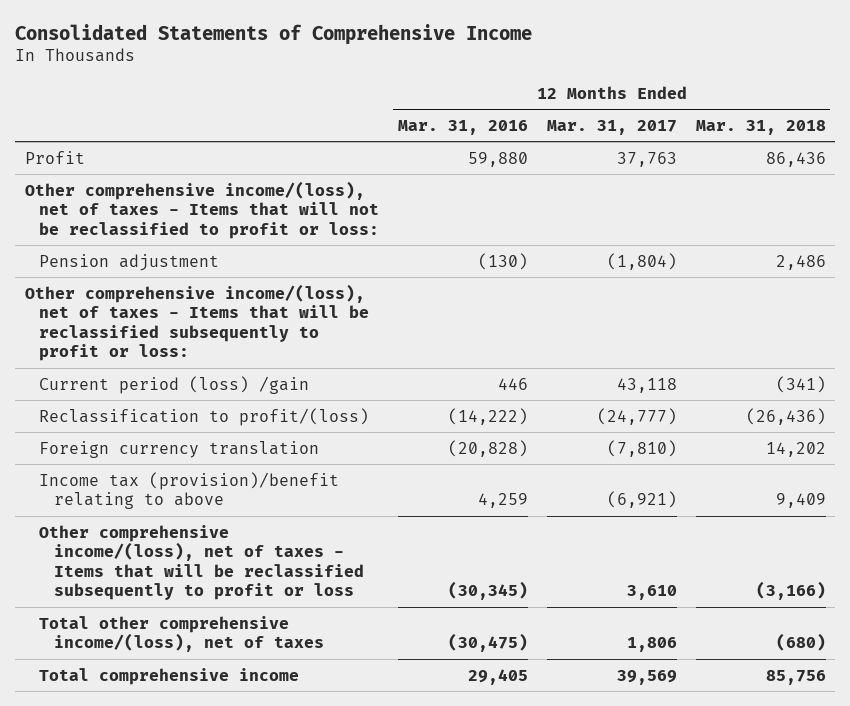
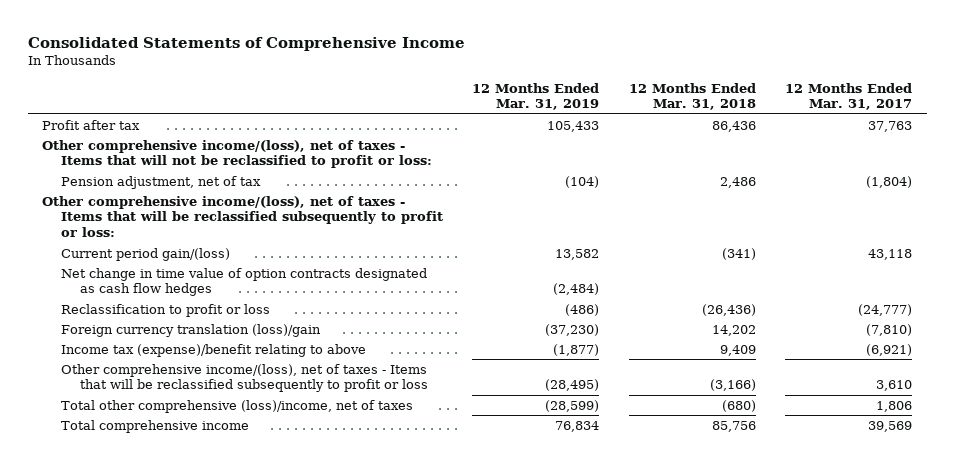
[398,119,529,135] Mar. 31, 2016 -> none
none -> [472,82,600,111] 12 Months Ended Mar. 31, 2019
[24,150,85,164] Profit -> [42,119,141,130] Profit after tax
[39,253,220,271] Pension adjustment -> [61,175,262,189] Pension adjustment, net of tax
[39,375,310,394] Current period (loss) /gain -> [61,247,231,261] Current period gain/(loss)
none -> [61,267,428,297] Net change in time value of option contracts designated as cash flow hedges
[39,407,370,426] Reclassification to profit/(loss) -> [61,303,271,317] Reclassification to profit or loss
[39,440,320,458] Foreign currency translation -> [61,323,322,337] Foreign currency translation (loss)/gain
[39,471,340,510] Income tax (provision)/benefit relating to above -> [61,343,367,357] Income tax (expense)/benefit relating to above
[39,615,324,653] Total other comprehensive income/(loss), net of taxes -> [61,399,414,413] Total other comprehensive (loss)/income, net of taxes

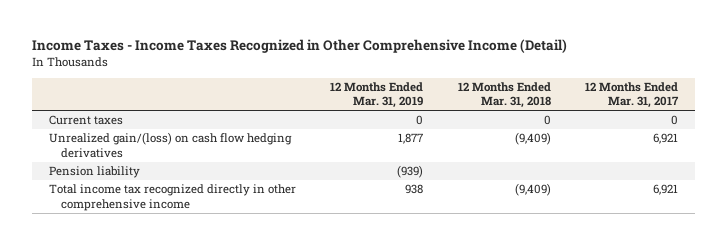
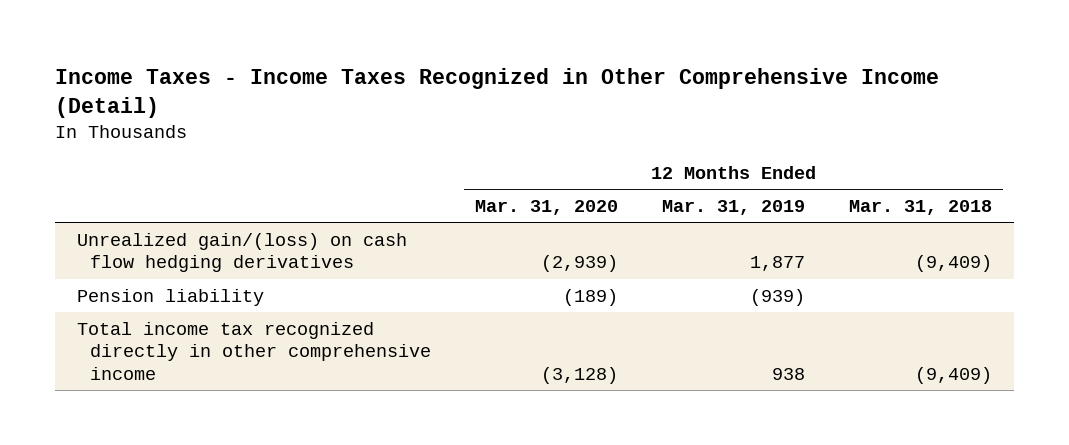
[584,81,679,109] 12 Months Ended Mar. 31, 2017 -> none
none -> [475,199,619,215] Mar. 31, 2020
[48,115,123,126] Current taxes -> none

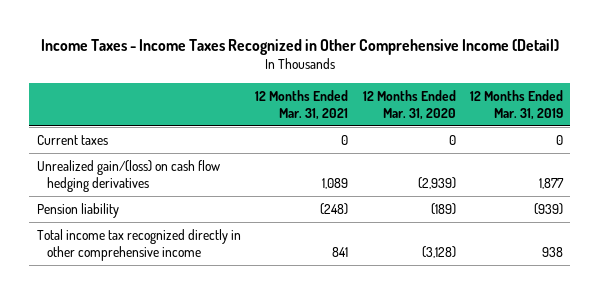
[849,199,993,215] Mar. 31, 2018 -> none
none -> [255,89,349,120] 12 Months Ended Mar. 31, 2021
none -> [36,135,108,146] Current taxes

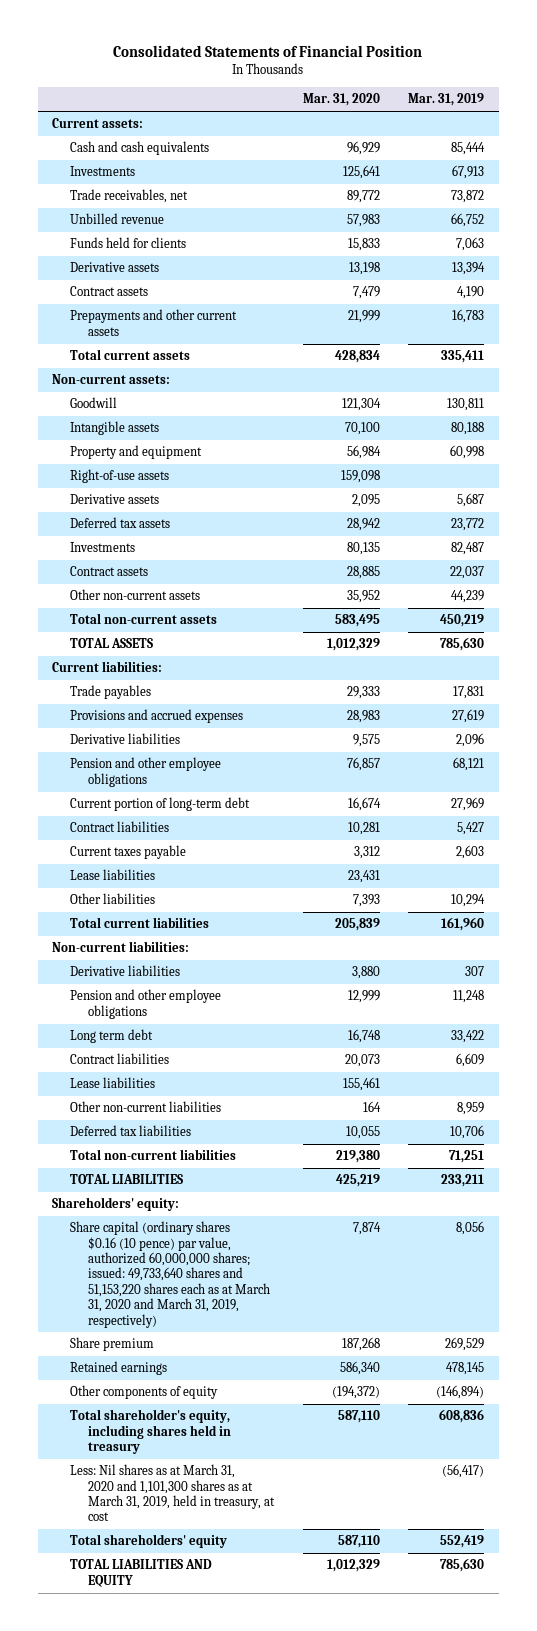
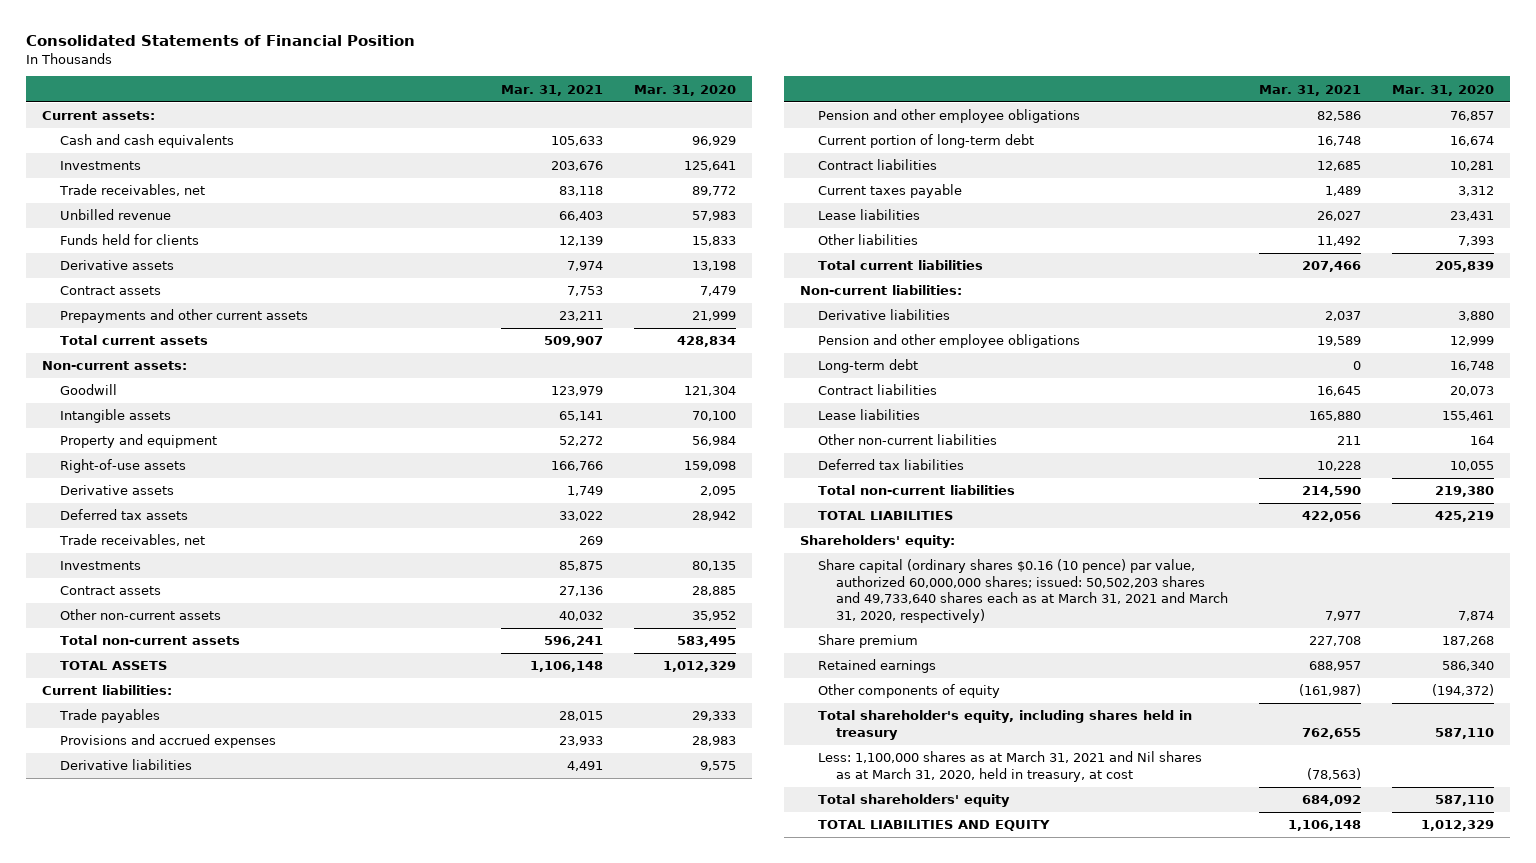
[408,93,485,107] Mar. 31, 2019 -> none
none -> [501,84,604,96] Mar. 31, 2021
none -> [59,534,206,547] Trade receivables, net
[70,1029,154,1044] Long term debt -> [817,359,918,374] Long-term debt
[70,1221,270,1328] Share capital (ordinary shares $0.16 (10 pence) par value, authorized 60,000,000 shares; issued: 49,733,640 shares and 51,153,220 shares each as at March 31, 2020 and March 31, 2019, respectively) -> [817,559,1229,623] Share capital (ordinary shares $0.16 (10 pence) par value, authorized 60,000,000 shares; issued: 50,502,203 shares and 49,733,640 shares each as at March 31, 2021 and March 31, 2020, respectively)
[70,1464,275,1522] Less: Nil shares as at March 31, 2020 and 1,101,300 shares as at March 31, 2019, held in treasury, at cost -> [817,751,1202,782] Less: 1,100,000 shares as at March 31, 2021 and Nil shares as at March 31, 2020, held in treasury, at cost

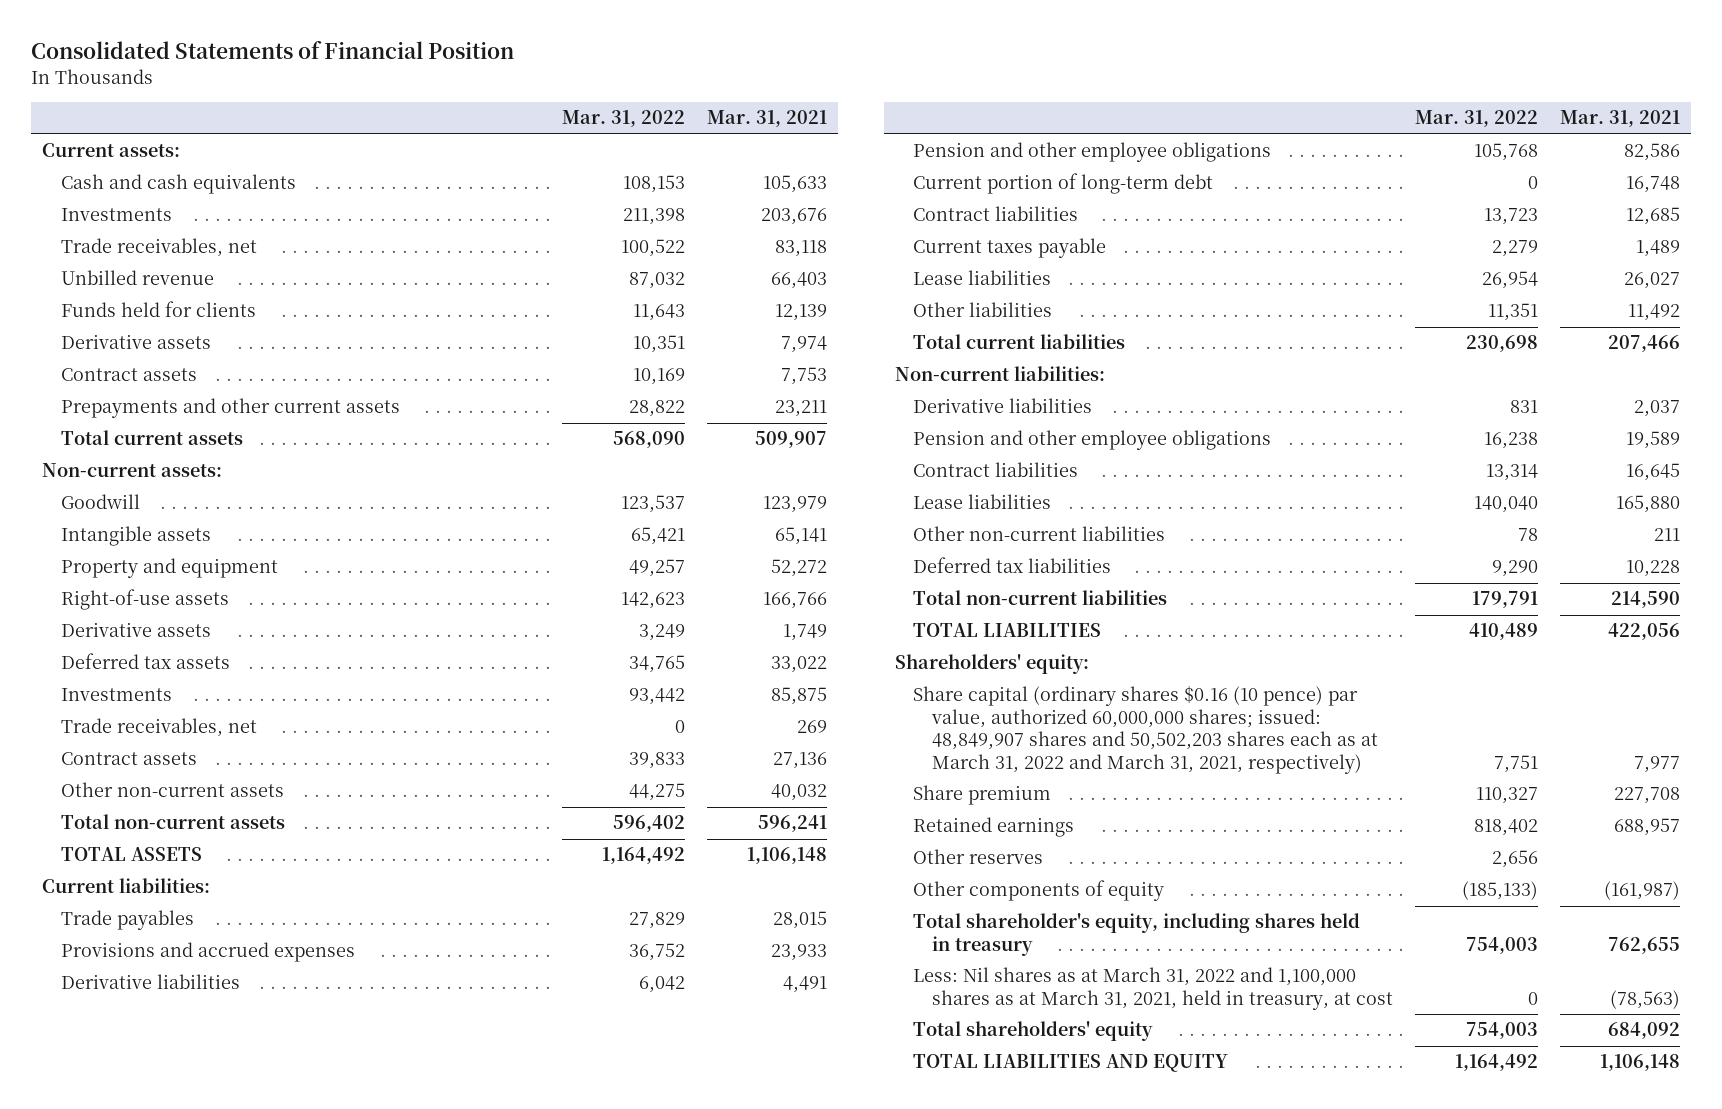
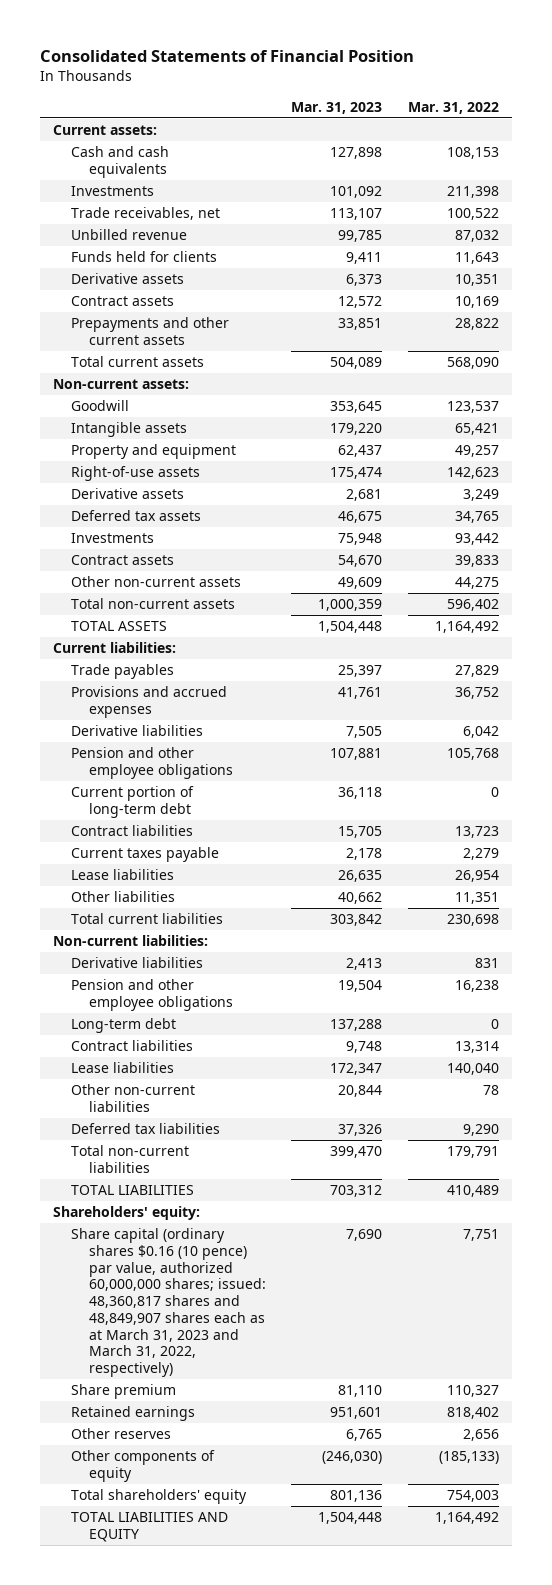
[707,110,828,128] Mar. 31, 2021 -> none
none -> [291,101,383,114] Mar. 31, 2023
[60,718,257,738] Trade receivables, net -> none
none -> [70,1018,176,1034] Long-term debt
[913,686,1379,774] Share capital (ordinary shares $0.16 (10 pence) par value, authorized 60,000,000 shares; issued: 48,849,907 shares and 50,502,203 shares each as at March 31, 2022 and March 31, 2021, respectively) -> [70,1228,266,1378] Share capital (ordinary shares $0.16 (10 pence) par value, authorized 60,000,000 shares; issued: 48,360,817 shares and 48,849,907 shares each as at March 31, 2023 and March 31, 2022, respectively)
[913,913,1361,956] Total shareholder's equity, including shares held in treasury -> none
[913,967,1394,1010] Less: Nil shares as at March 31, 2022 and 1,100,000 shares as at March 31, 2021, held in treasury, at cost -> none

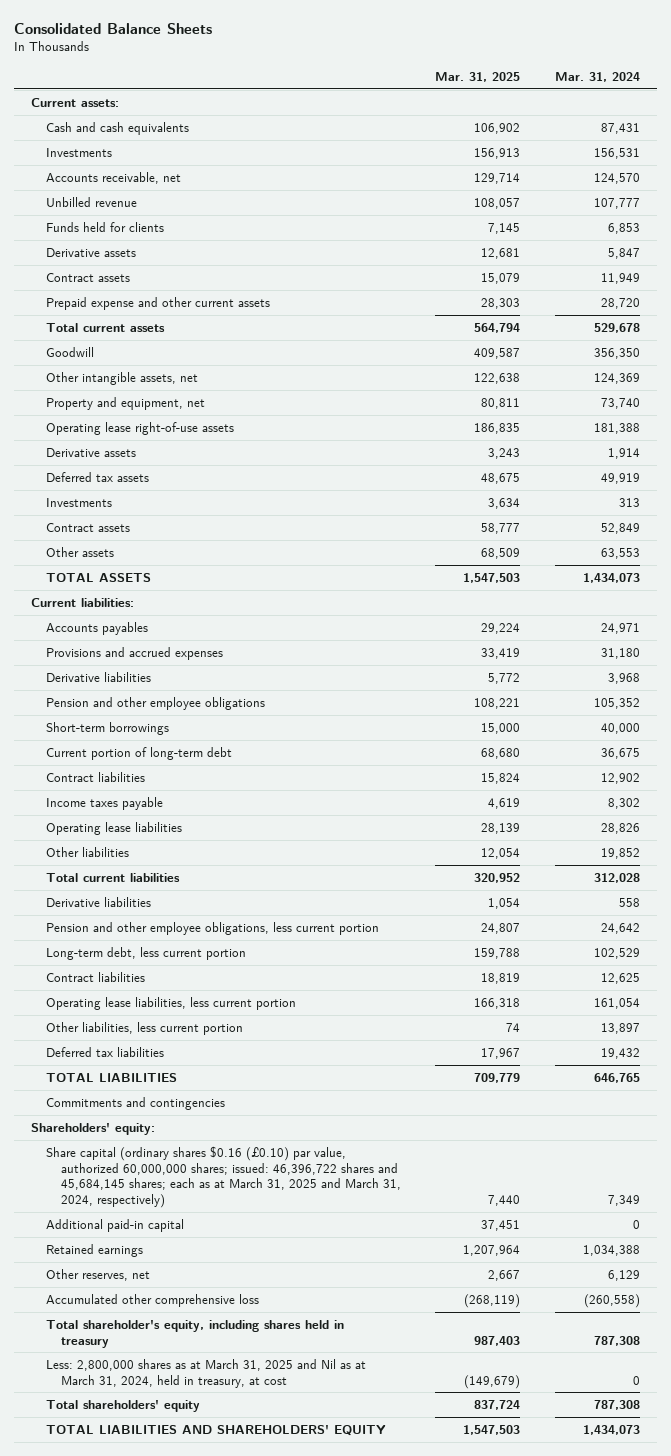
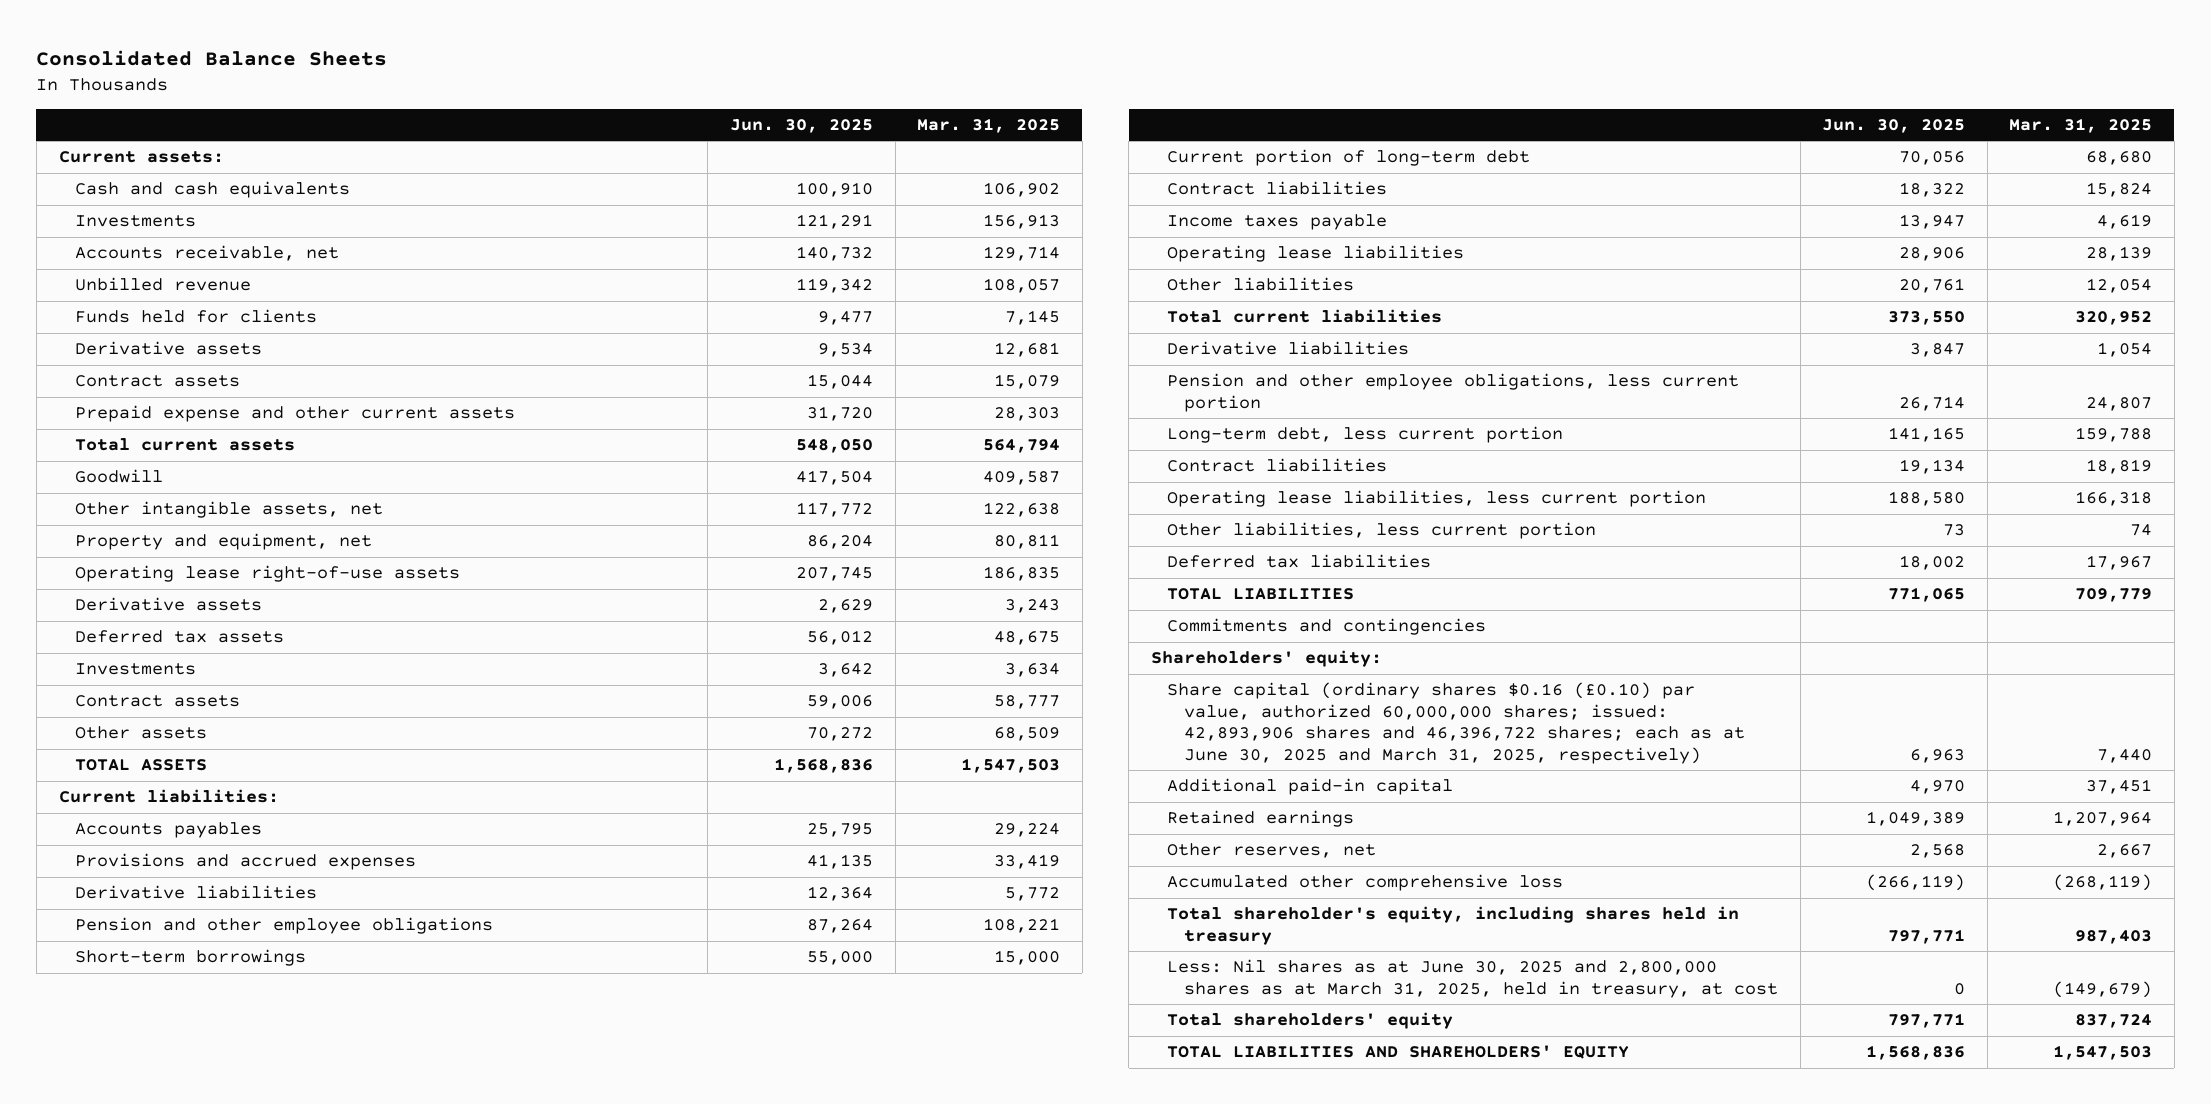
[554,72,640,83] Mar. 31, 2024 -> none
none -> [730,119,874,134] Jun. 30, 2025
[45,1145,401,1209] Share capital (ordinary shares $0.16 (£0.10) par value, authorized 60,000,000 shares; issued: 46,396,722 shares and 45,684,145 shares; each as at March 31, 2025 and March 31, 2024, respectively) -> [1167,682,1746,764] Share capital (ordinary shares $0.16 (£0.10) par value, authorized 60,000,000 shares; issued: 42,893,906 shares and 46,396,722 shares; each as at June 30, 2025 and March 31, 2025, respectively)
[45,1358,366,1388] Less: 2,800,000 shares as at March 31, 2025 and Nil as at March 31, 2024, held in treasury, at cost -> [1167,959,1779,998] Less: Nil shares as at June 30, 2025 and 2,800,000 shares as at March 31, 2025, held in treasury, at cost

